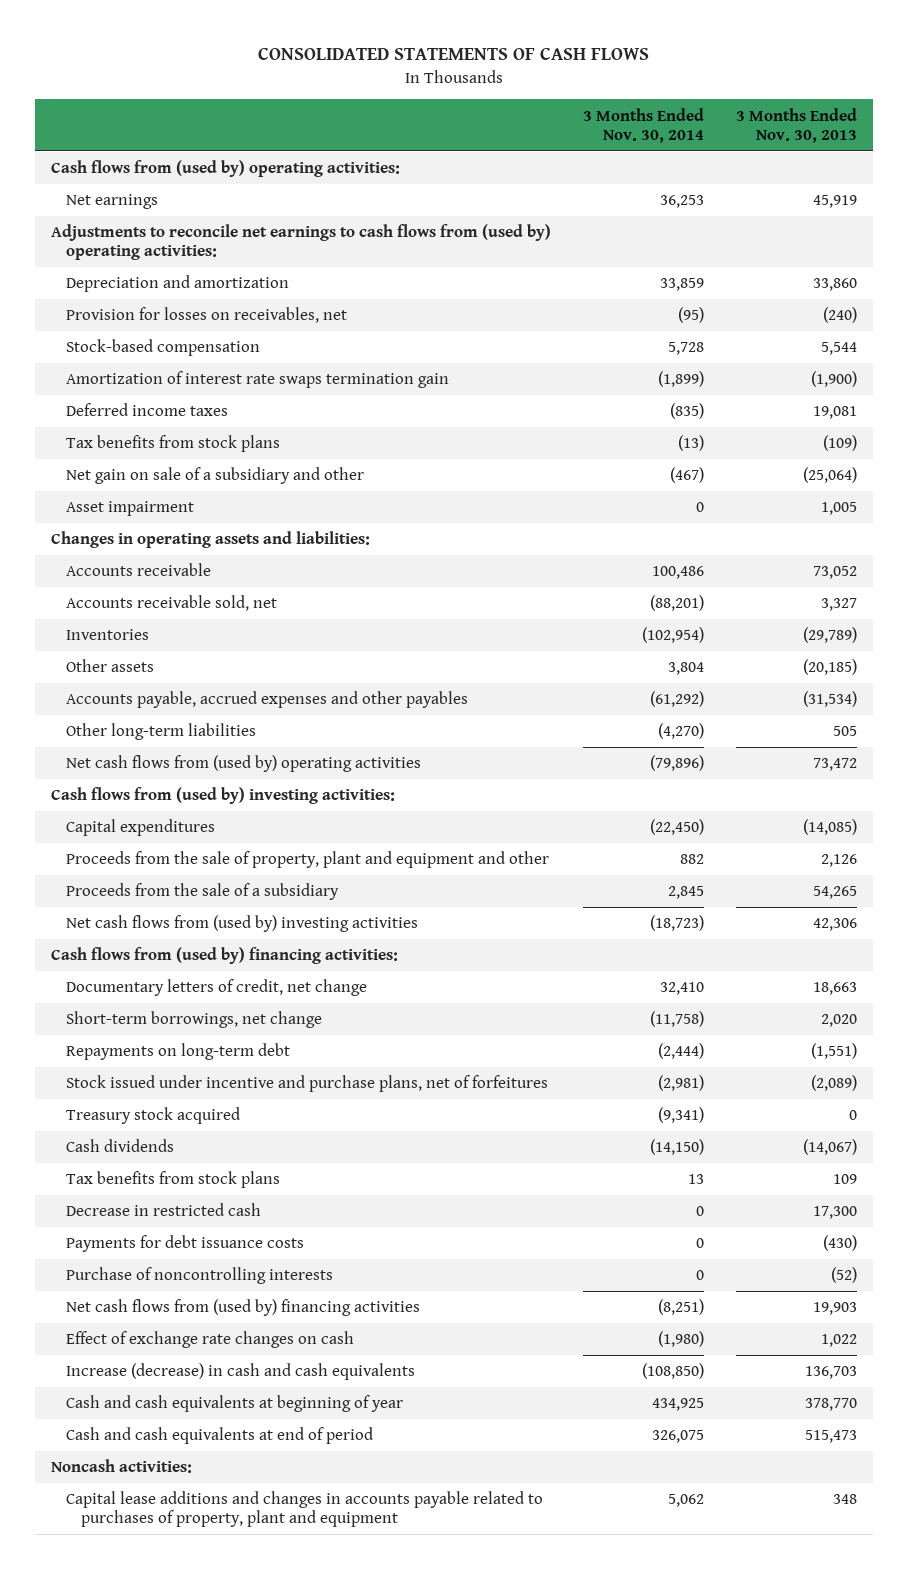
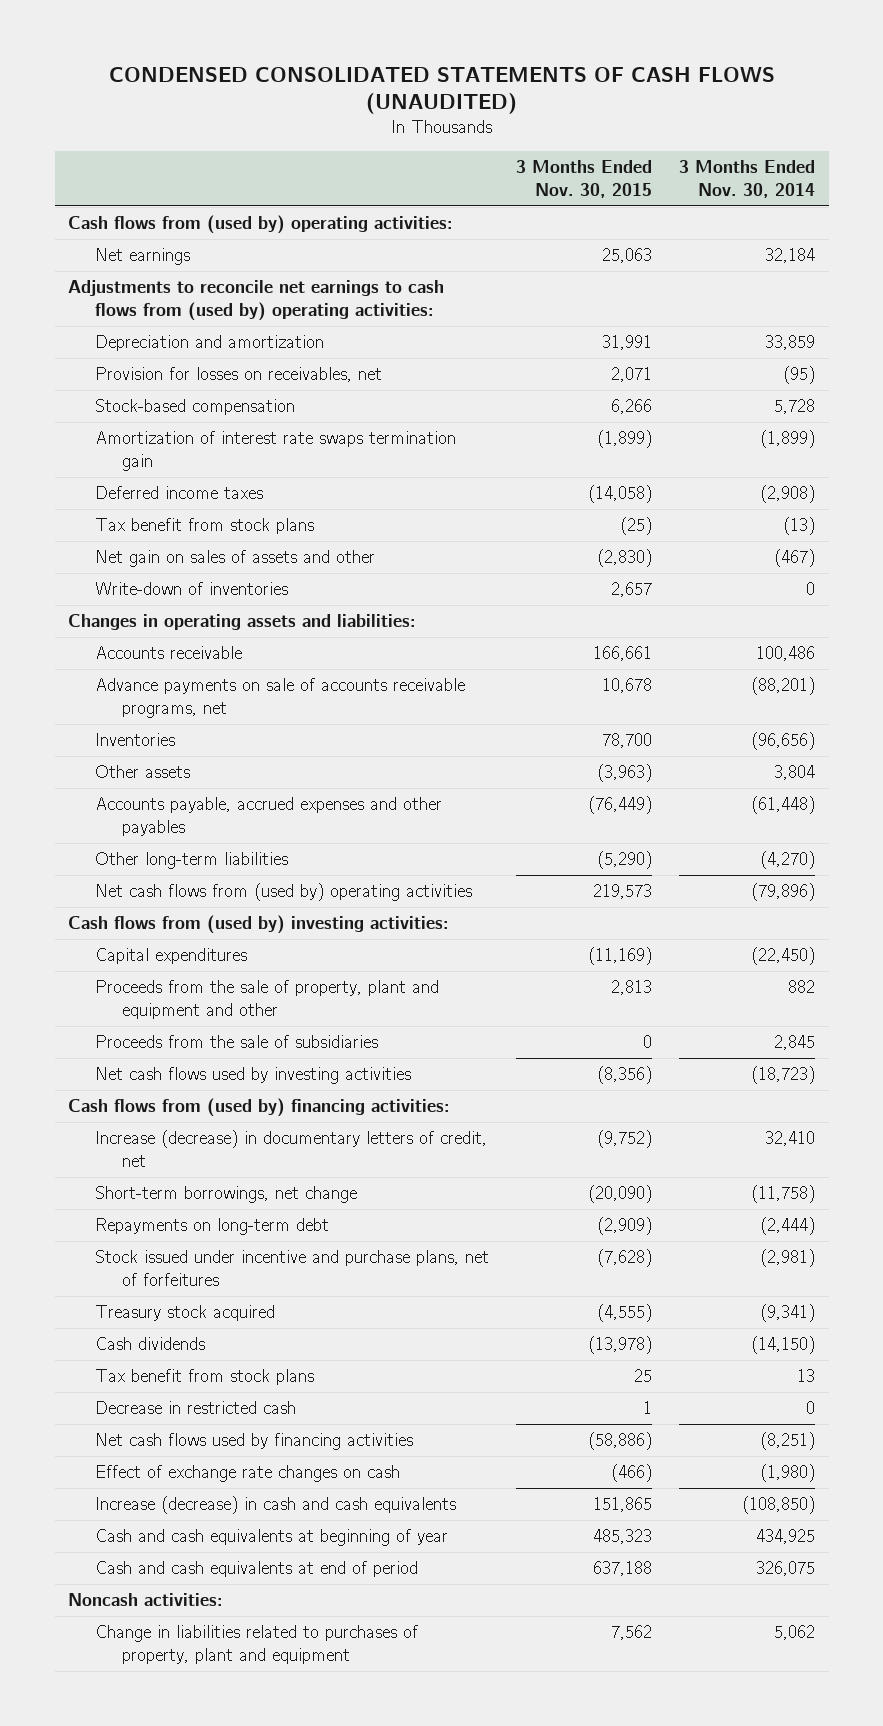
[257,47,649,61] CONSOLIDATED STATEMENTS OF CASH FLOWS -> [108,67,775,115] CONDENSED CONSOLIDATED STATEMENTS OF CASH FLOWS (UNAUDITED)
[735,107,857,143] 3 Months Ended Nov. 30, 2013 -> none
none -> [516,160,653,198] 3 Months Ended Nov. 30, 2015
[659,195,704,209] 36,253 -> [765,248,816,264] 32,184
[65,501,194,517] Asset impairment -> none
[669,403,704,420] (835) -> [760,485,816,504] (2,908)
[65,435,280,453] Tax benefits from stock plans -> [95,518,315,535] Tax benefit from stock plans
[65,467,364,485] Net gain on sale of a subsidiary and other -> [95,550,376,568] Net gain on sales of assets and other
none -> [95,582,289,596] Write-down of inventories
[65,595,277,612] Accounts receivable sold, net -> [95,678,466,718] Advance payments on sale of accounts receivable programs, net
[641,627,704,644] (102,954) -> [751,732,816,751] (96,656)
[649,691,704,708] (61,292) -> [751,796,816,815] (61,448)
[65,883,339,901] Proceeds from the sale of a subsidiary -> [95,1035,379,1049] Proceeds from the sale of subsidiaries
[65,915,418,933] Net cash flows from (used by) investing activities -> [95,1067,412,1085] Net cash flows used by investing activities
[65,979,367,997] Documentary letters of credit, net change -> [95,1130,488,1167] Increase (decrease) in documentary letters of credit, net
[65,1171,280,1189] Tax benefits from stock plans -> [95,1369,315,1386] Tax benefit from stock plans
[65,1235,304,1253] Payments for debt issuance costs -> none
[65,1267,333,1285] Purchase of noncontrolling interests -> none
[65,1299,420,1317] Net cash flows from (used by) financing activities -> [95,1433,414,1451] Net cash flows used by financing activities
[65,1491,543,1528] Capital lease additions and changes in accounts payable related to purchases of property, plant and equipment -> [95,1625,419,1664] Change in liabilities related to purchases of property, plant and equipment

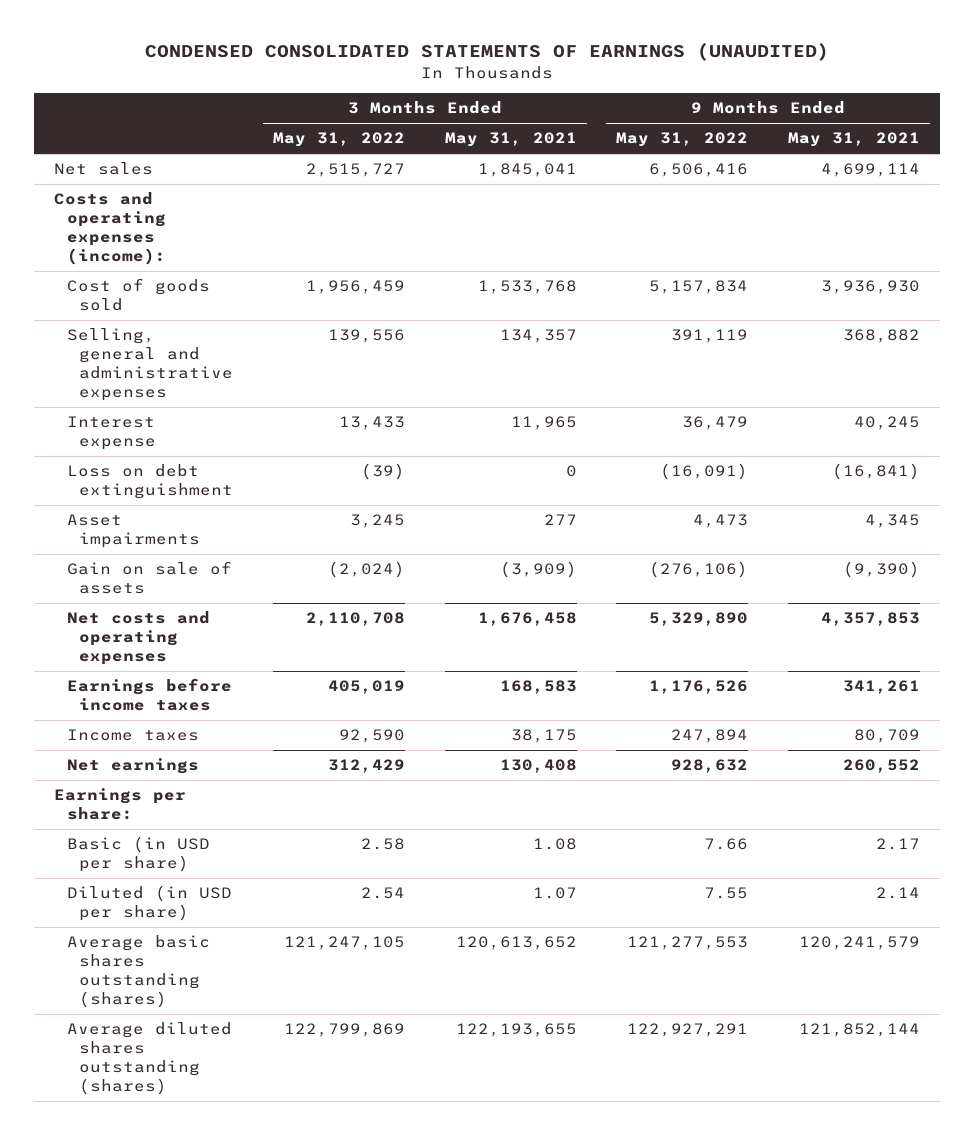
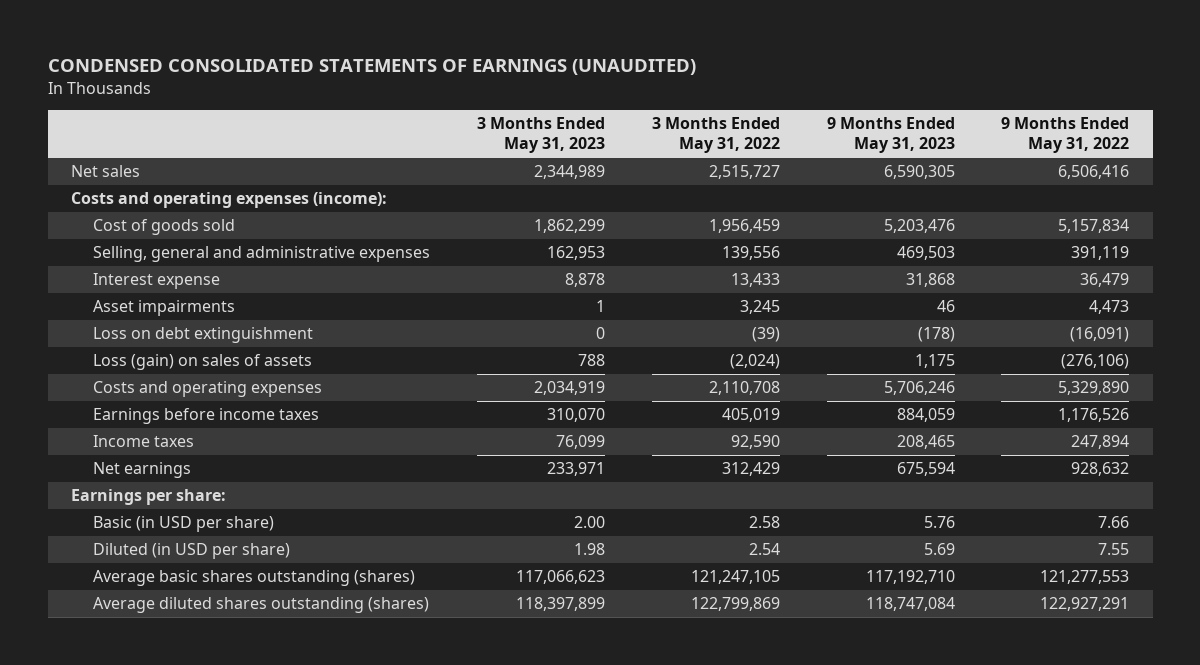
[444,132,577,148] May 31, 2021 -> none
[787,132,920,148] May 31, 2021 -> none
none -> [477,117,606,154] 3 Months Ended May 31, 2023
none -> [826,117,955,154] 9 Months Ended May 31, 2023
[66,464,234,500] Loss on debt extinguishment -> [93,327,314,344] Loss on debt extinguishment
[66,561,232,595] Gain on sale of assets -> [93,354,313,371] Loss (gain) on sales of assets
[66,611,210,666] Net costs and operating expenses -> [93,381,323,398] Costs and operating expenses

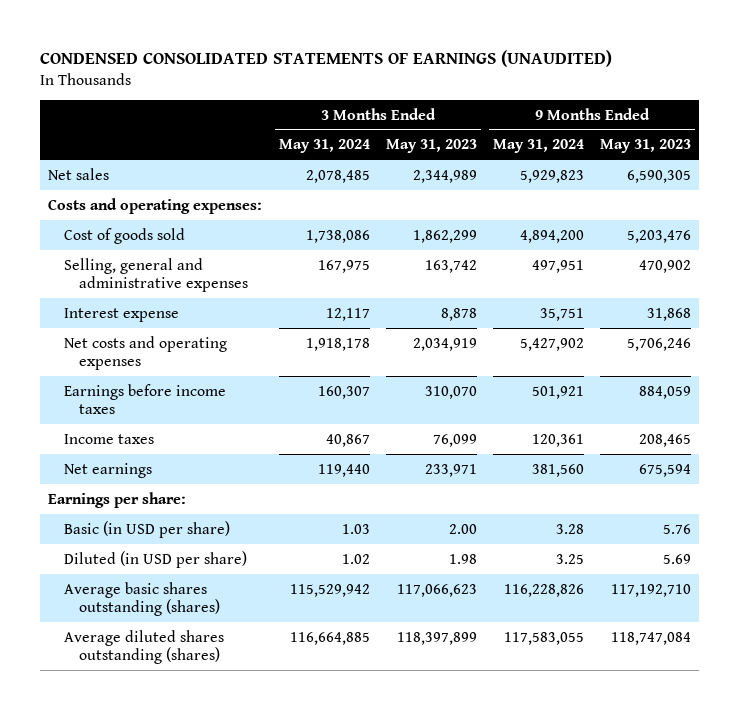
[651,117,780,154] 3 Months Ended May 31, 2022 -> none
[1001,117,1130,154] 9 Months Ended May 31, 2022 -> none
none -> [278,139,370,154] May 31, 2024
none -> [493,139,585,154] May 31, 2024
[70,192,387,209] Costs and operating expenses (income): -> [48,197,263,214] Costs and operating expenses:
[547,246,606,261] 162,953 -> [424,259,477,273] 163,742
[896,246,955,261] 469,503 -> [639,259,692,273] 470,902
[93,300,236,317] Asset impairments -> none
[93,327,314,344] Loss on debt extinguishment -> none
[93,354,313,371] Loss (gain) on sales of assets -> none
[93,381,323,398] Costs and operating expenses -> [63,335,227,371] Net costs and operating expenses

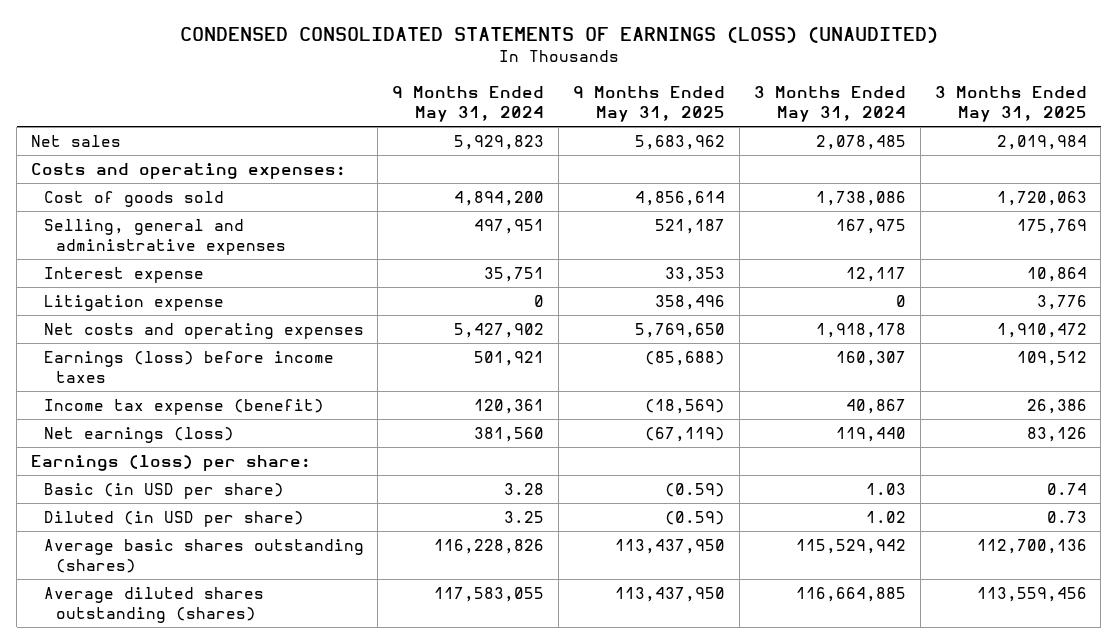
[40,50,613,68] CONDENSED CONSOLIDATED STATEMENTS OF EARNINGS (UNAUDITED) -> [179,26,938,43] CONDENSED CONSOLIDATED STATEMENTS OF EARNINGS (LOSS) (UNAUDITED)
[385,139,477,154] May 31, 2023 -> none
[600,139,692,154] May 31, 2023 -> none
none -> [573,85,726,122] 9 Months Ended May 31, 2025
none -> [934,85,1087,122] 3 Months Ended May 31, 2025
none -> [43,295,224,312] Litigation expense
[63,383,226,415] Earnings before income taxes -> [43,351,334,384] Earnings (loss) before income taxes
[63,433,154,444] Income taxes -> [43,399,324,416] Income tax expense (benefit)
[63,462,152,478] Net earnings -> [43,427,234,444] Net earnings (loss)
[48,491,187,508] Earnings per share: -> [30,455,311,472] Earnings (loss) per share:

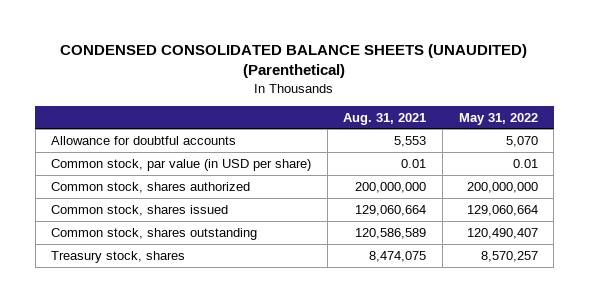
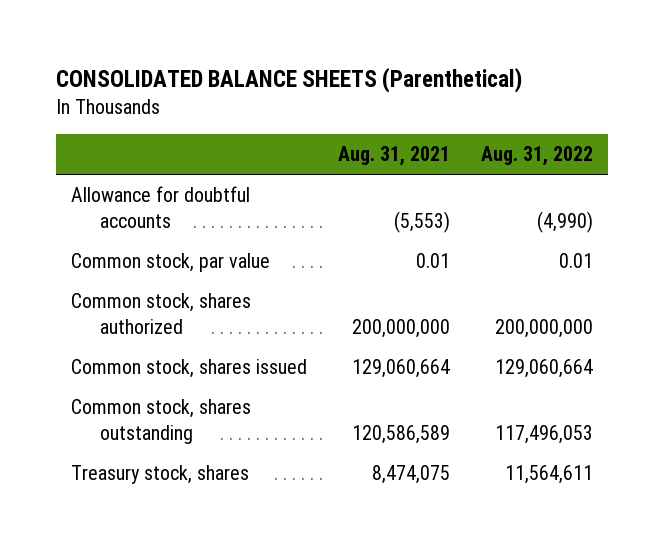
[60,44,528,79] CONDENSED CONSOLIDATED BALANCE SHEETS (UNAUDITED) (Parenthetical) -> [55,67,522,94] CONSOLIDATED BALANCE SHEETS (Parenthetical)
[458,112,538,125] May 31, 2022 -> none
none -> [480,146,593,167] Aug. 31, 2022
[394,135,427,147] 5,553 -> [394,210,451,233] (5,553)
[51,158,312,171] Common stock, par value (in USD per share) -> [71,253,271,273] Common stock, par value

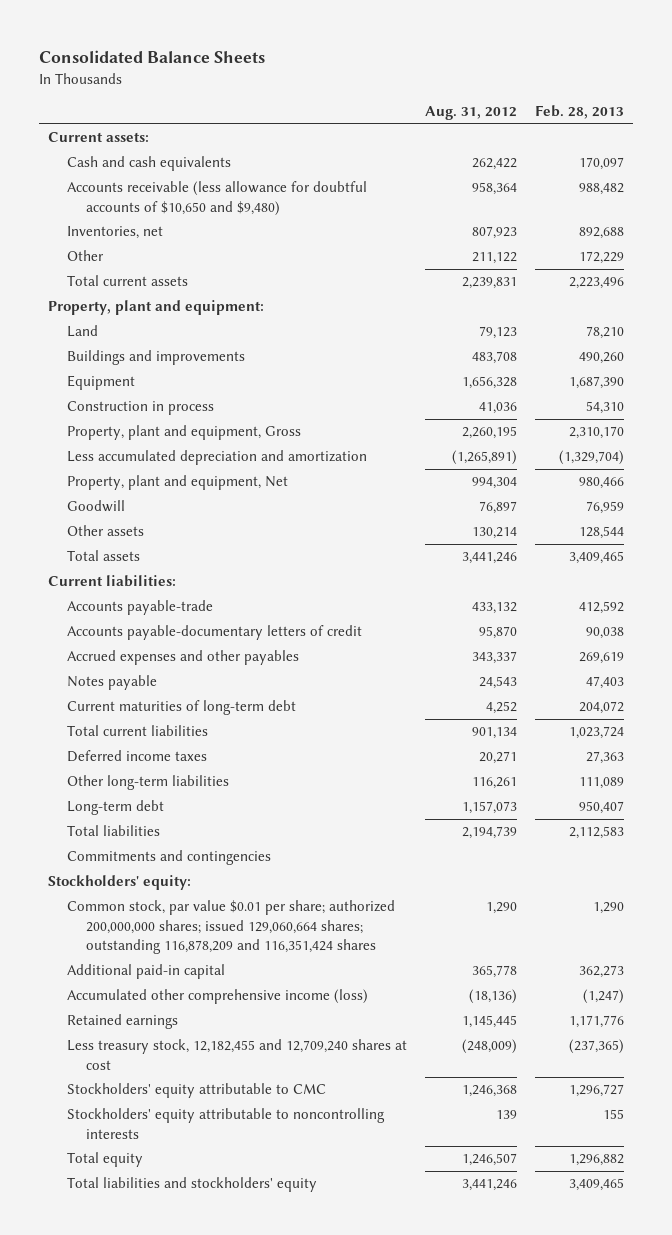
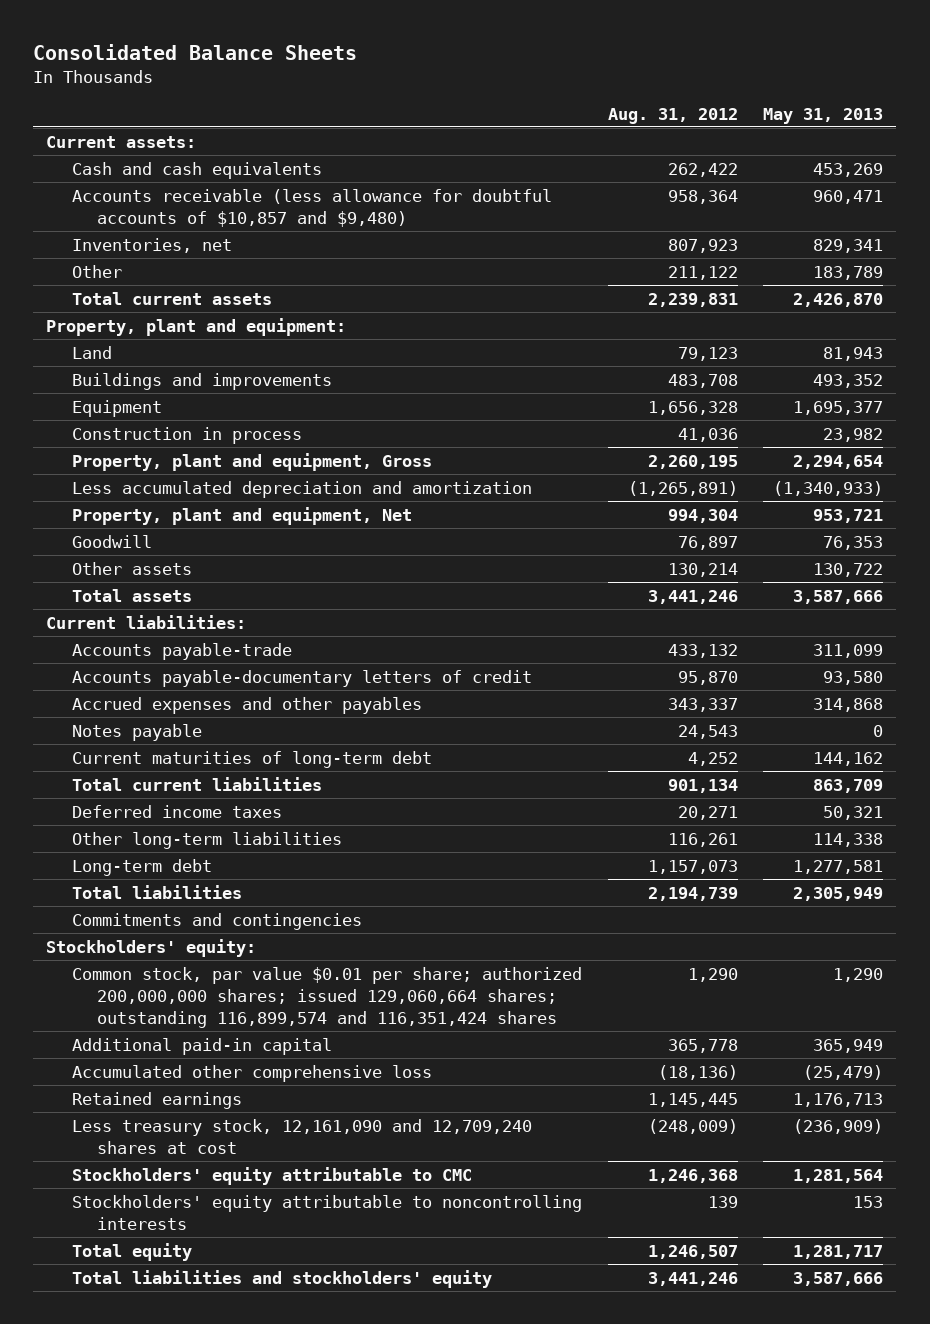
[534,105,624,120] Feb. 28, 2013 -> none
none -> [763,107,884,124] May 31, 2013
[67,181,368,216] Accounts receivable (less allowance for doubtful accounts of $10,650 and $9,480) -> [71,188,552,227] Accounts receivable (less allowance for doubtful accounts of $10,857 and $9,480)
[67,900,396,955] Common stock, par value $0.01 per share; authorized 200,000,000 shares; issued 129,060,664 shares; outstanding 116,878,209 and 116,351,424 shares -> [71,966,582,1028] Common stock, par value $0.01 per share; authorized 200,000,000 shares; issued 129,060,664 shares; outstanding 116,899,574 and 116,351,424 shares
[67,989,369,1005] Accumulated other comprehensive income (loss) -> [71,1064,432,1082] Accumulated other comprehensive loss
[67,1039,408,1070] Less treasury stock, 12,182,455 and 12,709,240 shares at cost -> [71,1118,532,1154] Less treasury stock, 12,161,090 and 12,709,240 shares at cost

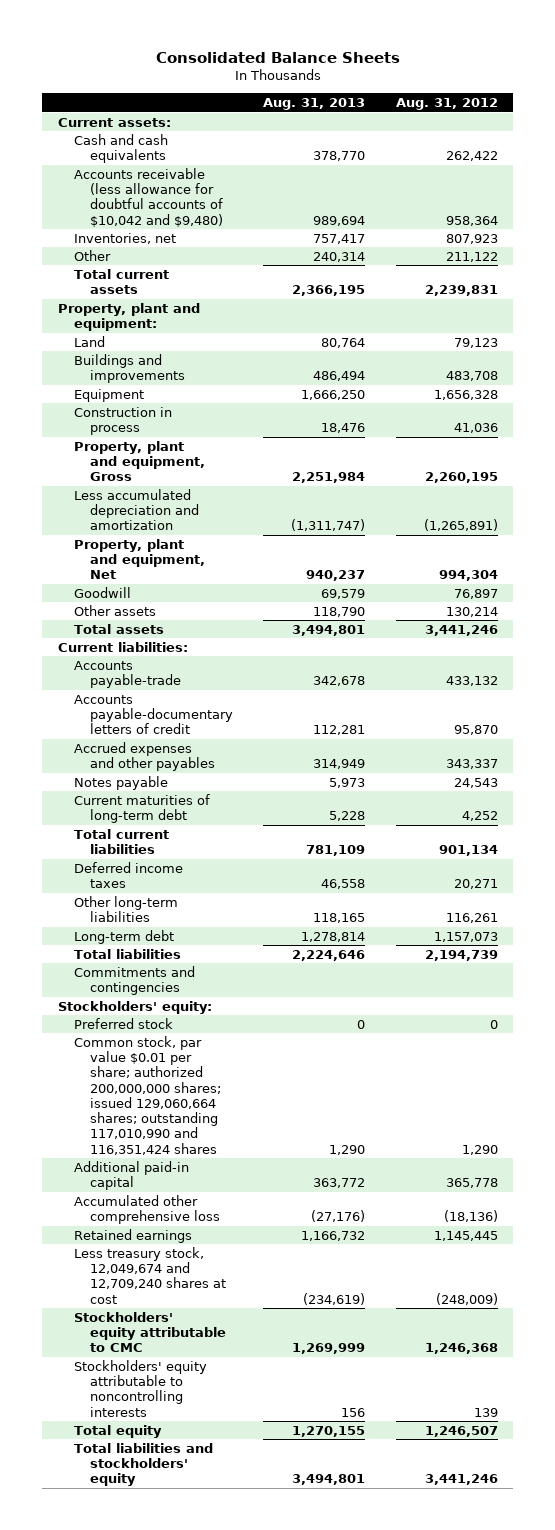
[763,107,884,124] May 31, 2013 -> none
none -> [263,98,366,111] Aug. 31, 2013
[71,188,552,227] Accounts receivable (less allowance for doubtful accounts of $10,857 and $9,480) -> [73,167,224,227] Accounts receivable (less allowance for doubtful accounts of $10,042 and $9,480)
none -> [73,1017,173,1029] Preferred stock
[71,966,582,1028] Common stock, par value $0.01 per share; authorized 200,000,000 shares; issued 129,060,664 shares; outstanding 116,899,574 and 116,351,424 shares -> [73,1035,222,1155] Common stock, par value $0.01 per share; authorized 200,000,000 shares; issued 129,060,664 shares; outstanding 117,010,990 and 116,351,424 shares
[71,1118,532,1154] Less treasury stock, 12,161,090 and 12,709,240 shares at cost -> [73,1246,227,1304] Less treasury stock, 12,049,674 and 12,709,240 shares at cost

